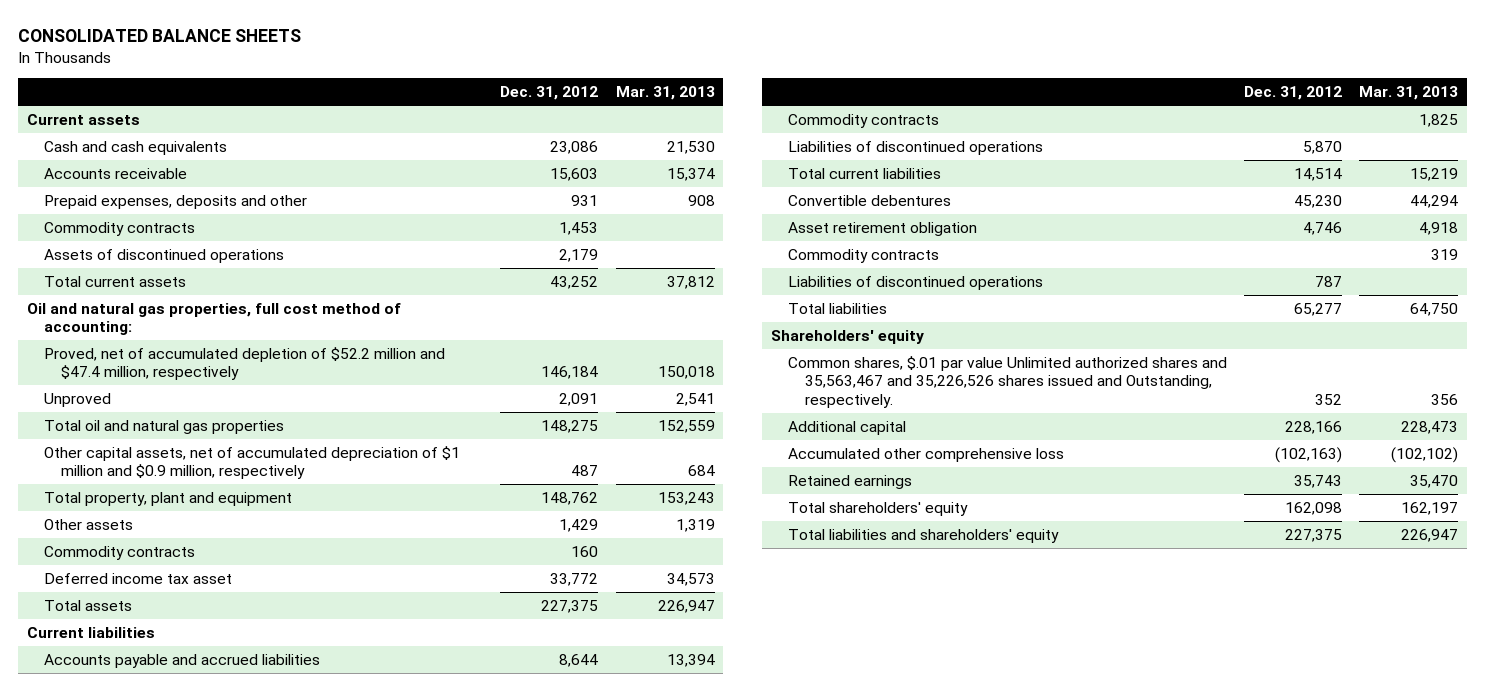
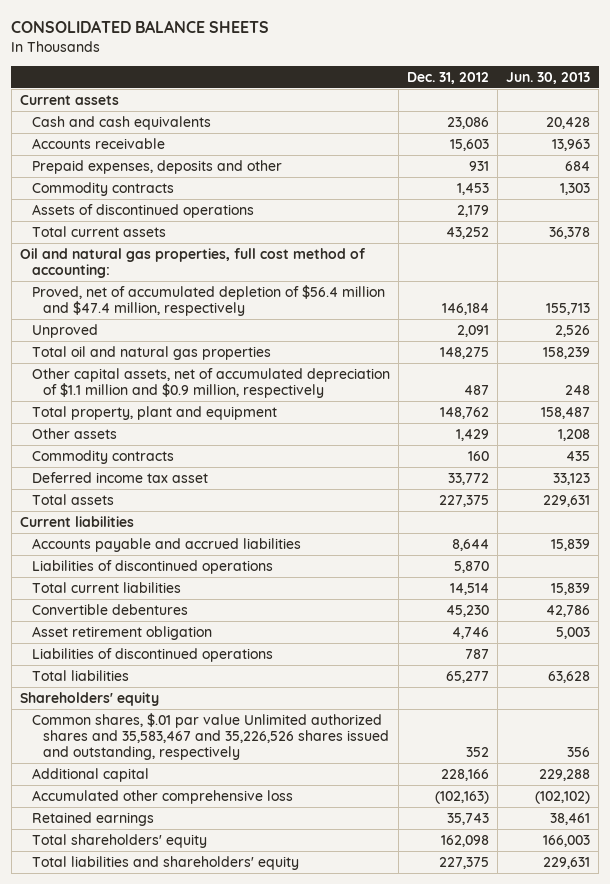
[615,86,715,101] Mar. 31, 2013 -> none
none -> [506,71,591,84] Jun. 30, 2013
[44,346,446,381] Proved, net of accumulated depletion of $52.2 million and $47.4 million, respectively -> [31,284,385,317] Proved, net of accumulated depletion of $56.4 million and $47.4 million, respectively
[44,445,461,480] Other capital assets, net of accumulated depreciation of $1 million and $0.9 million, respectively -> [31,367,390,399] Other capital assets, net of accumulated depreciation of $1.1 million and $0.9 million, respectively
[787,113,939,128] Commodity contracts -> none
[787,248,939,263] Commodity contracts -> none
[787,355,1227,408] Common shares, $.01 par value Unlimited authorized shares and 35,563,467 and 35,226,526 shares issued and Outstanding, respectively. -> [31,712,390,761] Common shares, $.01 par value Unlimited authorized shares and 35,583,467 and 35,226,526 shares issued and outstanding, respectively

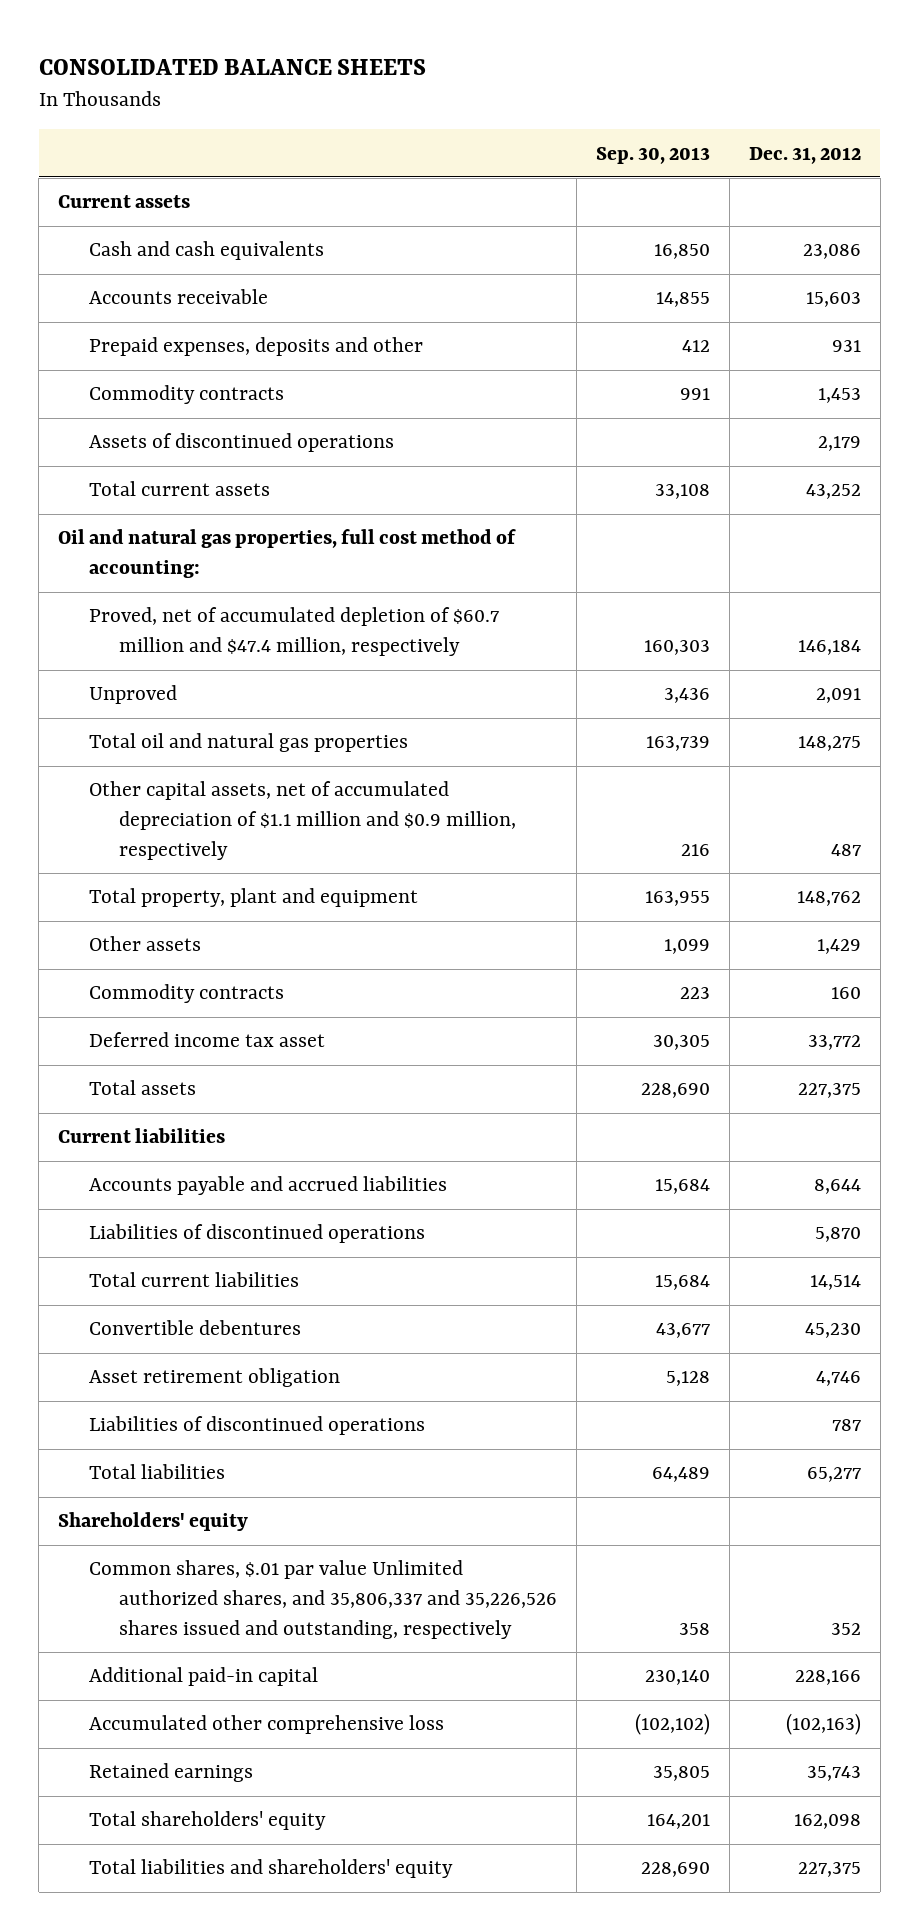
[506,71,591,84] Jun. 30, 2013 -> none
none -> [595,146,710,164] Sep. 30, 2013
[31,284,385,317] Proved, net of accumulated depletion of $56.4 million and $47.4 million, respectively -> [88,607,499,657] Proved, net of accumulated depletion of $60.7 million and $47.4 million, respectively
[31,712,390,761] Common shares, $.01 par value Unlimited authorized shares and 35,583,467 and 35,226,526 shares issued and outstanding, respectively -> [88,1560,558,1640] Common shares, $.01 par value Unlimited authorized shares, and 35,806,337 and 35,226,526 shares issued and outstanding, respectively
[31,767,149,782] Additional capital -> [88,1667,318,1687] Additional paid-in capital

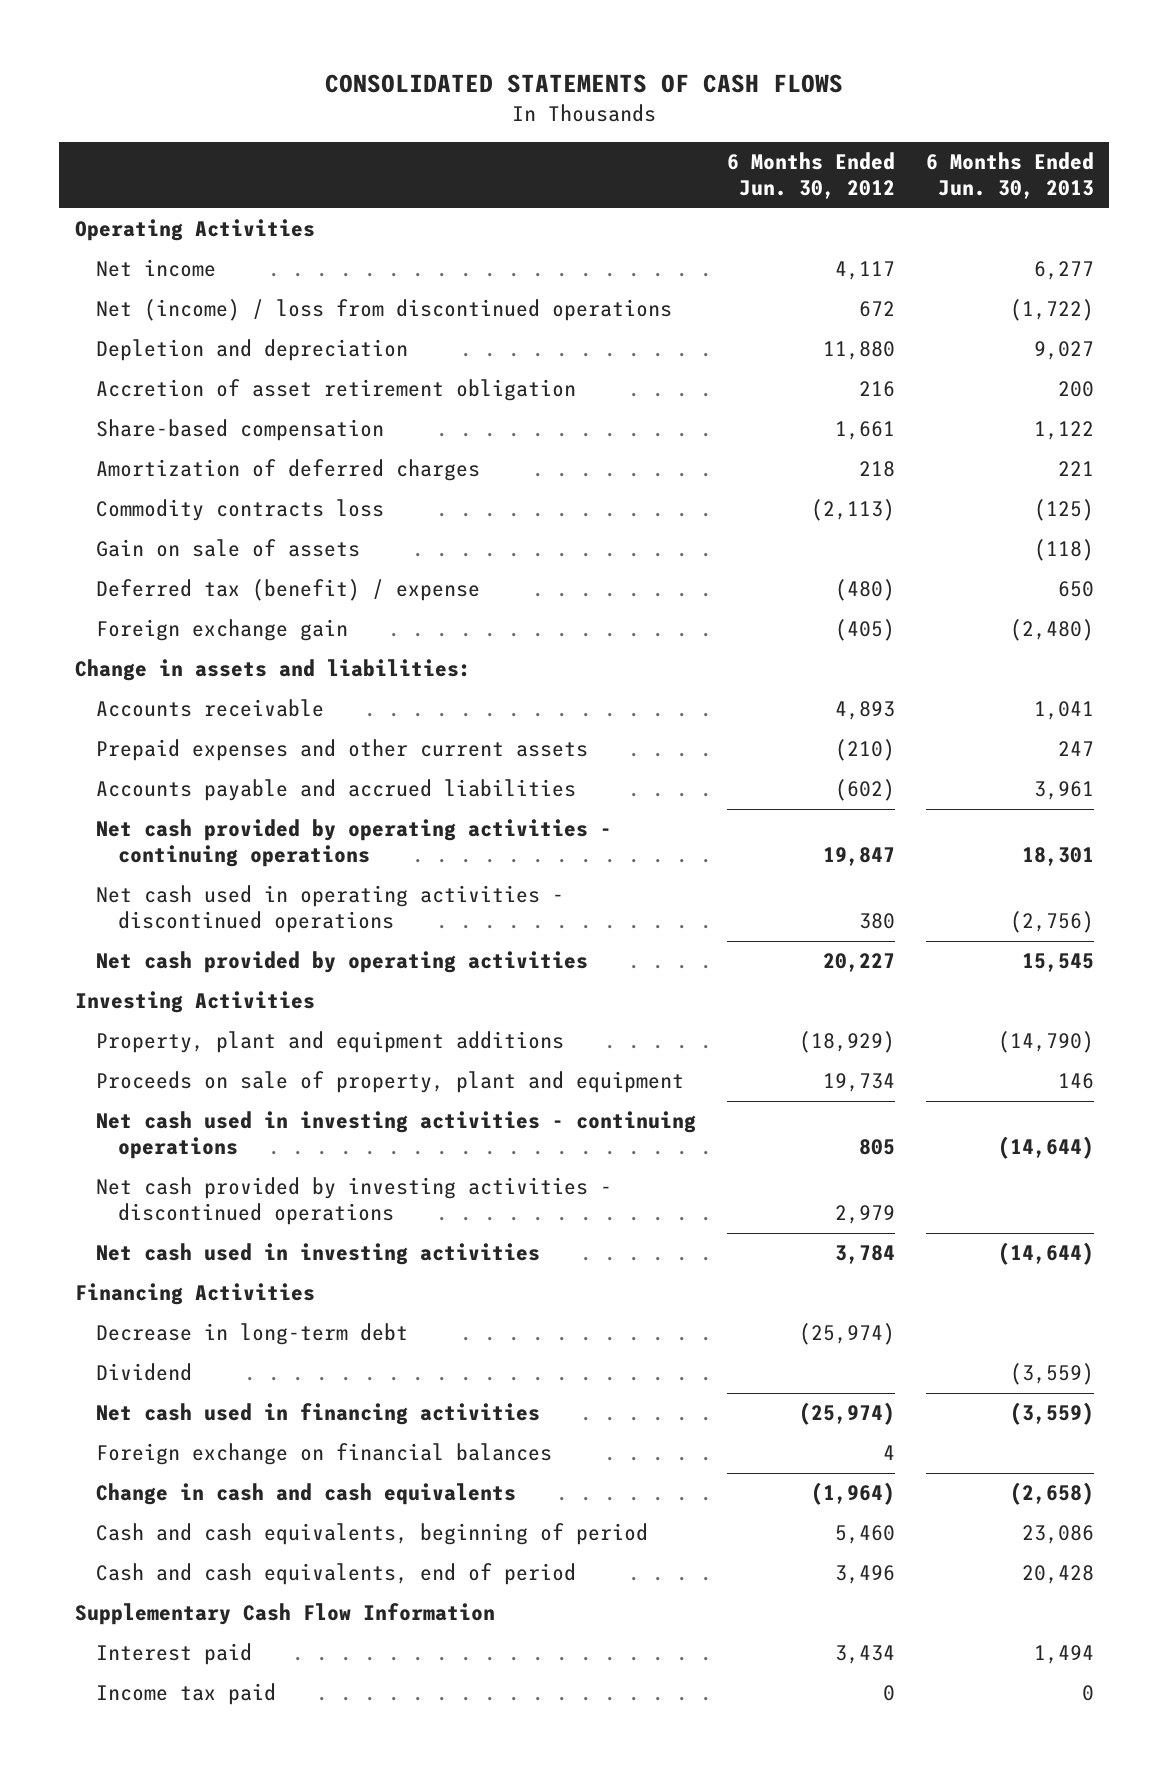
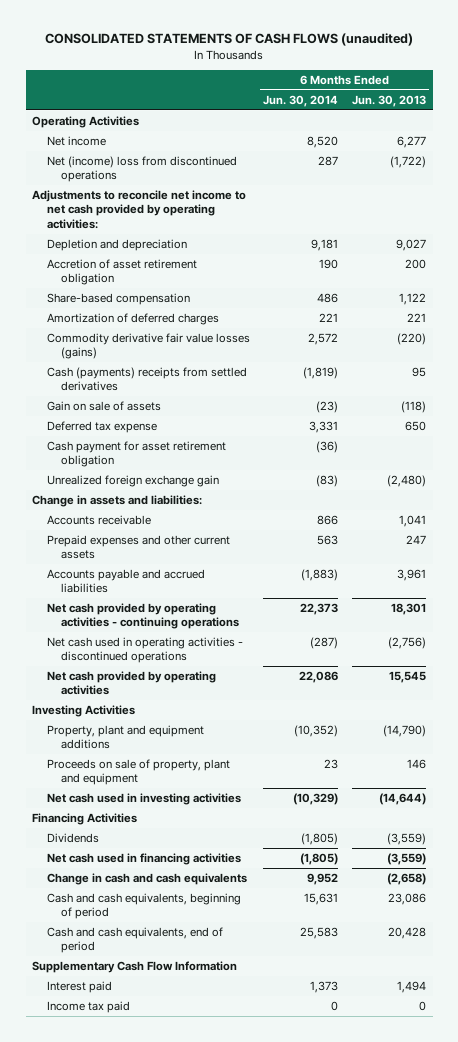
[325,74,844,94] CONSOLIDATED STATEMENTS OF CASH FLOWS -> [45,33,414,47] CONSOLIDATED STATEMENTS OF CASH FLOWS (unaudited)
[727,152,896,200] 6 Months Ended Jun. 30, 2012 -> none
none -> [263,94,339,107] Jun. 30, 2014
[96,299,673,322] Net (income) / loss from discontinued operations -> [46,155,237,183] Net (income) loss from discontinued operations
none -> [32,189,247,229] Adjustments to reconcile net income to net cash provided by operating activities:
[96,499,385,522] Commodity contracts loss -> [46,332,250,360] Commodity derivative fair value losses (gains)
[1033,499,1094,522] (125) -> [396,332,426,345] (220)
none -> [46,366,247,392] Cash (payments) receipts from settled derivatives
[96,579,481,602] Deferred tax (benefit) / expense -> [46,420,157,433] Deferred tax expense
none -> [46,440,226,468] Cash payment for asset retirement obligation
[96,619,349,642] Foreign exchange gain -> [46,474,219,487] Unrealized foreign exchange gain
[96,1111,697,1160] Net cash used in investing activities - continuing operations -> none
[96,1177,613,1226] Net cash provided by investing activities - discontinued operations -> none
[96,1323,409,1346] Decrease in long-term debt -> none
[96,1363,193,1382] Dividend -> [46,832,99,843] Dividends
[96,1443,553,1466] Foreign exchange on financial balances -> none

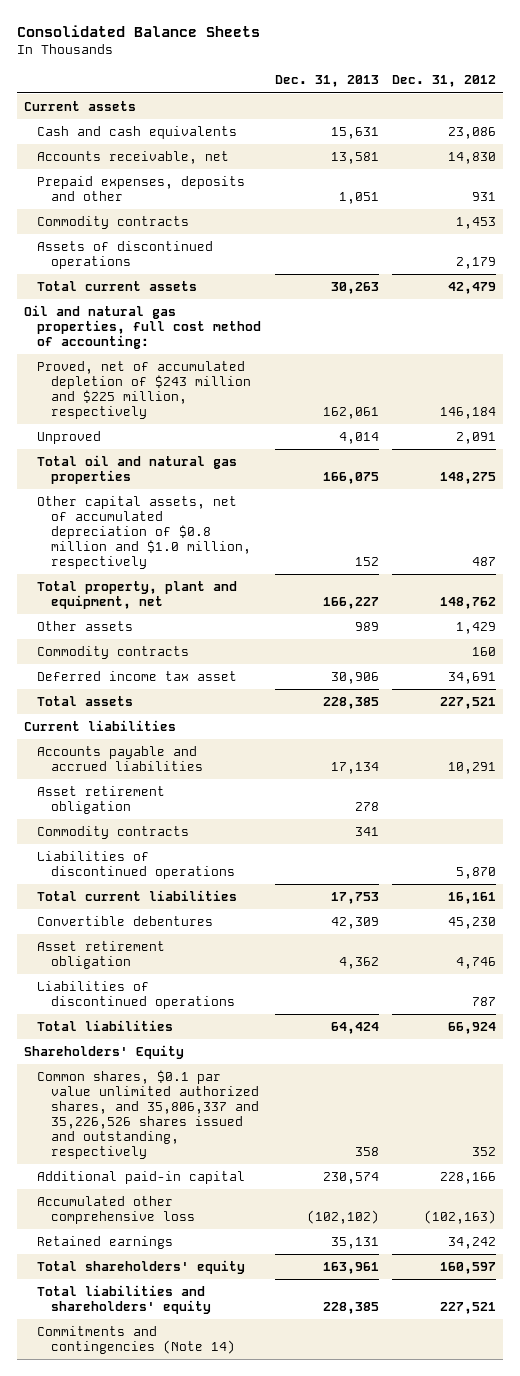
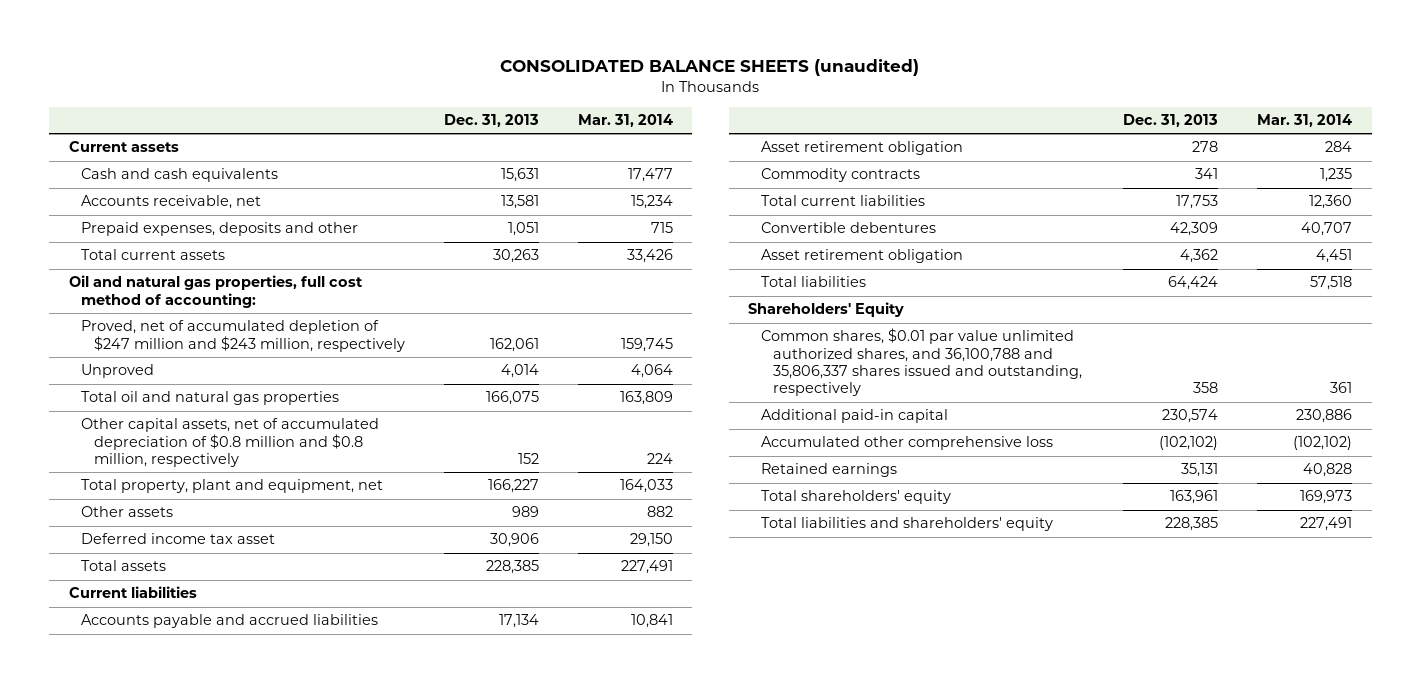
[17,25,261,38] Consolidated Balance Sheets -> [500,59,920,77] CONSOLIDATED BALANCE SHEETS (unaudited)
[392,75,497,88] Dec. 31, 2012 -> none
none -> [577,114,673,128] Mar. 31, 2014
[37,216,190,230] Commodity contracts -> none
[37,241,214,270] Assets of discontinued operations -> none
[37,361,251,420] Proved, net of accumulated depletion of $243 million and $225 million, respectively -> [81,320,405,352] Proved, net of accumulated depletion of $247 million and $243 million, respectively
[37,496,251,570] Other capital assets, net of accumulated depreciation of $0.8 million and $1.0 million, respectively -> [81,418,380,468] Other capital assets, net of accumulated depreciation of $0.8 million and $0.8 million, respectively
[37,646,190,660] Commodity contracts -> none
[37,851,235,880] Liabilities of discontinued operations -> none
[37,981,235,1010] Liabilities of discontinued operations -> none
[37,1070,259,1160] Common shares, $0.1 par value unlimited authorized shares, and 35,806,337 and 35,226,526 shares issued and outstanding, respectively -> [760,328,1083,397] Common shares, $0.01 par value unlimited authorized shares, and 36,100,788 and 35,806,337 shares issued and outstanding, respectively
[37,1326,235,1355] Commitments and contingencies (Note 14) -> none

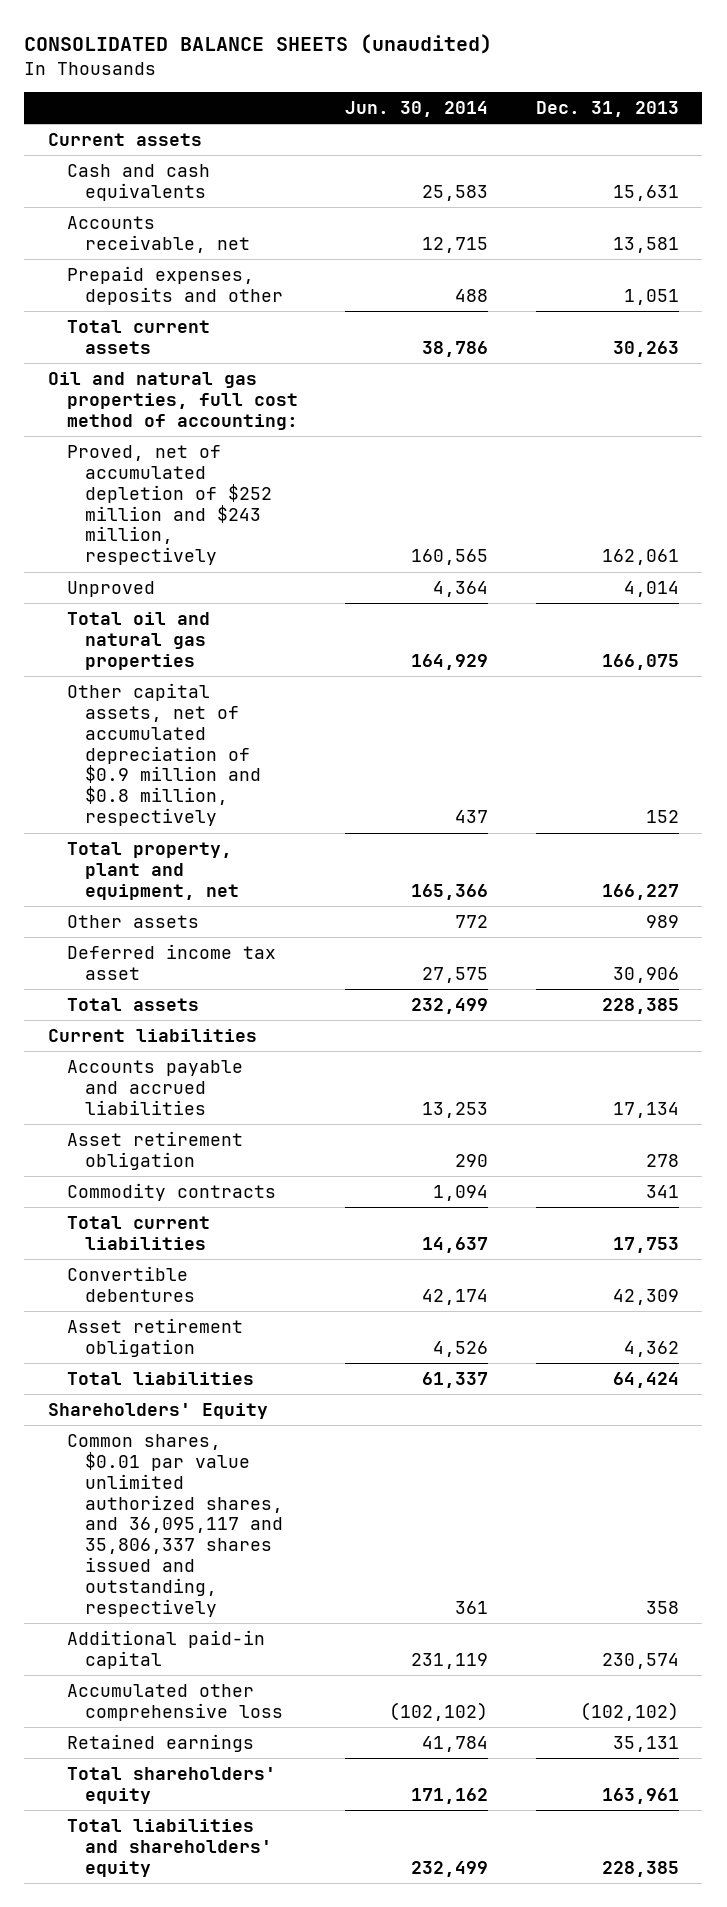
[577,114,673,128] Mar. 31, 2014 -> none
none -> [345,101,489,118] Jun. 30, 2014
[81,320,405,352] Proved, net of accumulated depletion of $247 million and $243 million, respectively -> [66,445,273,566] Proved, net of accumulated depletion of $252 million and $243 million, respectively
[81,418,380,468] Other capital assets, net of accumulated depreciation of $0.8 million and $0.8 million, respectively -> [66,683,262,827] Other capital assets, net of accumulated depreciation of $0.9 million and $0.8 million, respectively
[760,328,1083,397] Common shares, $0.01 par value unlimited authorized shares, and 36,100,788 and 35,806,337 shares issued and outstanding, respectively -> [66,1434,284,1617] Common shares, $0.01 par value unlimited authorized shares, and 36,095,117 and 35,806,337 shares issued and outstanding, respectively

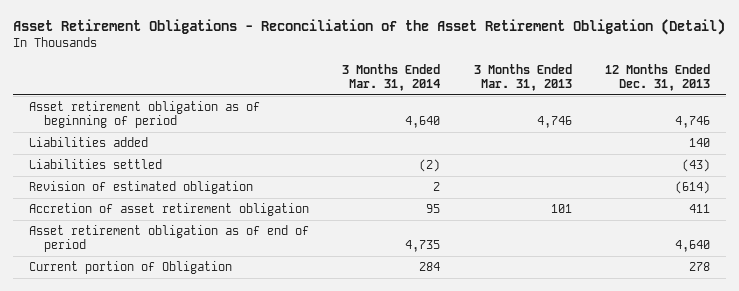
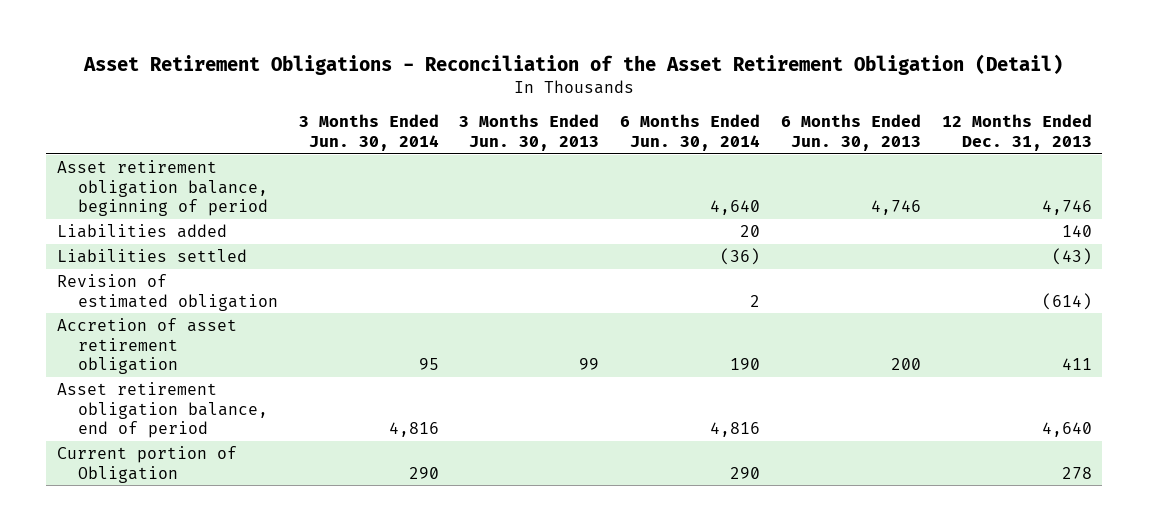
[342,63,441,91] 3 Months Ended Mar. 31, 2014 -> none
[473,63,572,91] 3 Months Ended Mar. 31, 2013 -> none
none -> [298,114,439,151] 3 Months Ended Jun. 30, 2014
none -> [459,114,600,151] 3 Months Ended Jun. 30, 2013
none -> [620,114,761,151] 6 Months Ended Jun. 30, 2014
none -> [781,114,922,151] 6 Months Ended Jun. 30, 2013
[29,101,261,129] Asset retirement obligation as of beginning of period -> [56,160,268,216] Asset retirement obligation balance, beginning of period
[29,225,310,253] Asset retirement obligation as of end of period -> [56,382,268,438] Asset retirement obligation balance, end of period

